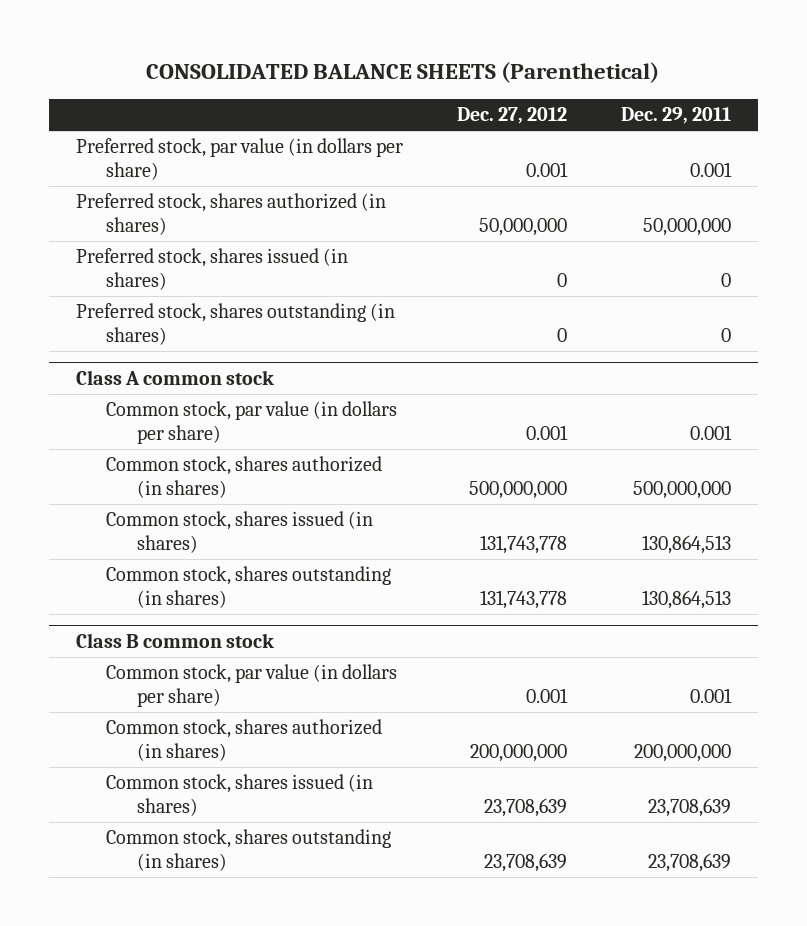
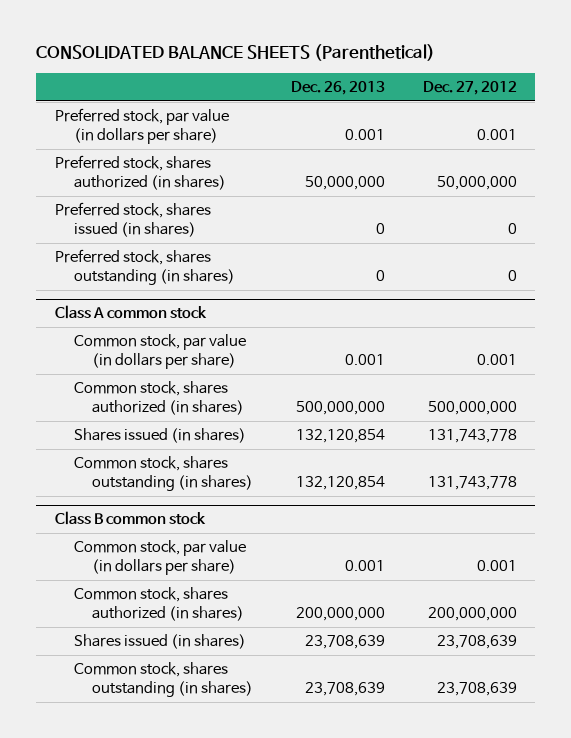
[620,107,731,125] Dec. 29, 2011 -> none
none -> [290,80,385,95] Dec. 26, 2013
[106,511,374,553] Common stock, shares issued (in shares) -> [73,428,246,444] Shares issued (in shares)
[106,774,374,816] Common stock, shares issued (in shares) -> [73,634,246,650] Shares issued (in shares)

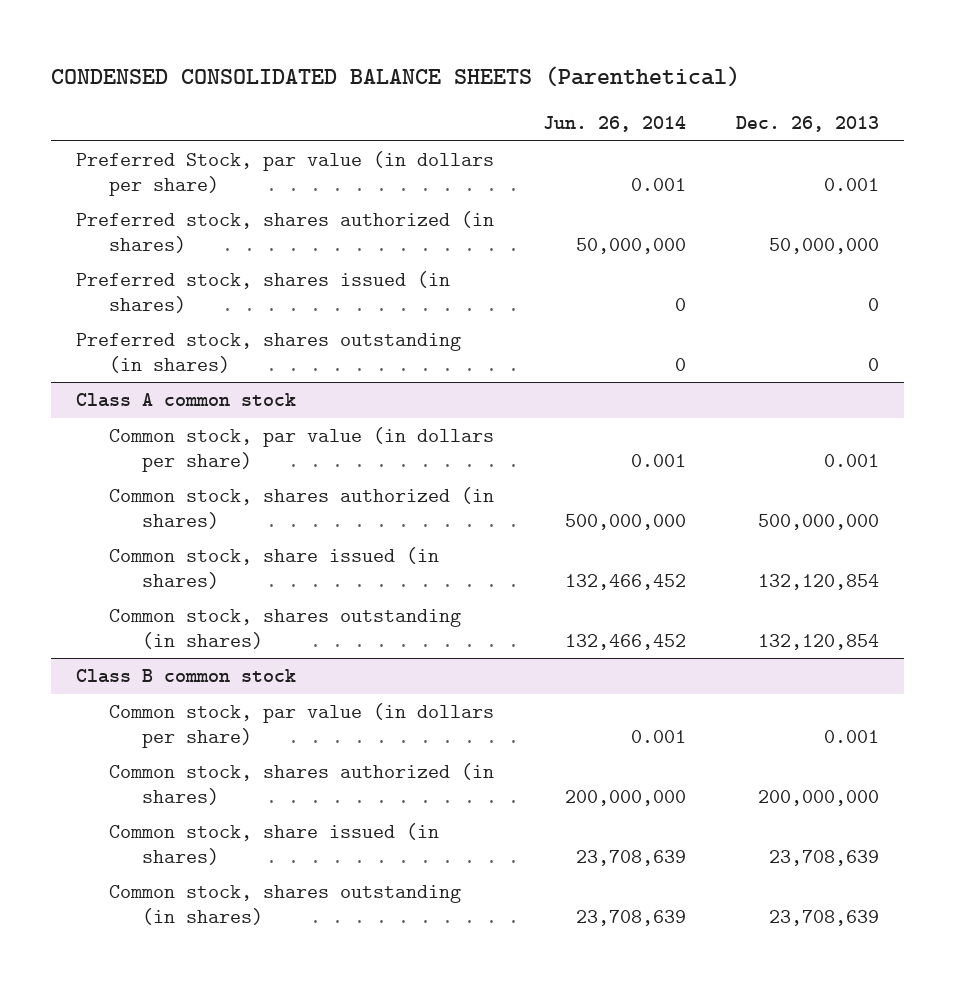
[35,44,435,62] CONSOLIDATED BALANCE SHEETS (Parenthetical) -> [51,65,741,87] CONDENSED CONSOLIDATED BALANCE SHEETS (Parenthetical)
[422,80,517,95] Dec. 27, 2012 -> none
none -> [543,116,687,133] Jun. 26, 2014
[54,108,229,144] Preferred stock, par value (in dollars per share) -> [75,151,494,196] Preferred Stock, par value (in dollars per share)
[73,428,246,444] Shares issued (in shares) -> [108,547,439,589] Common stock, share issued (in shares)
[73,634,246,650] Shares issued (in shares) -> [108,823,439,865] Common stock, share issued (in shares)

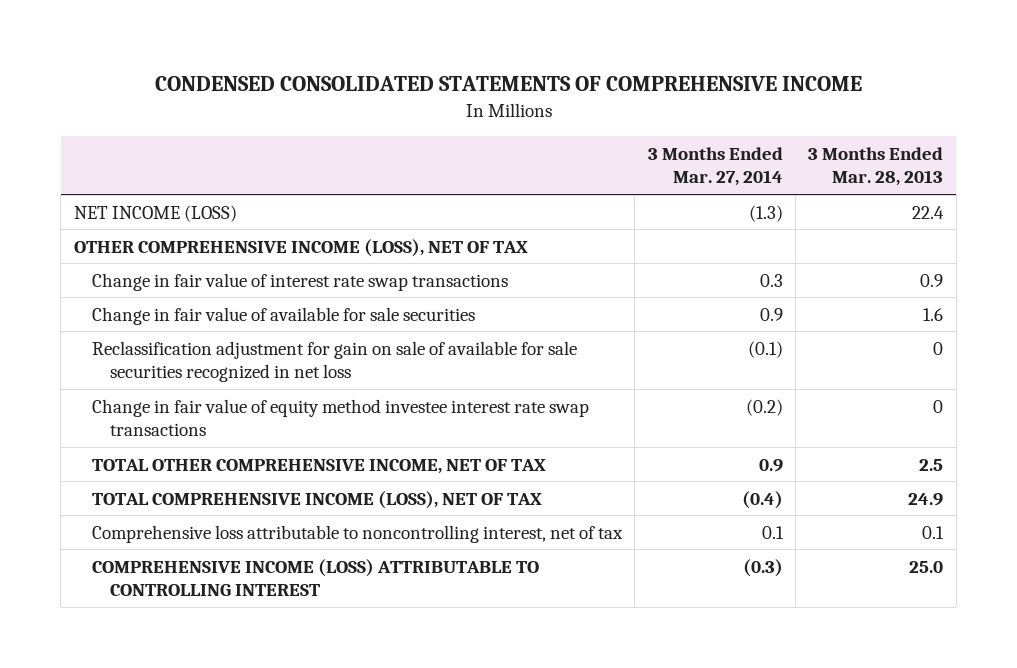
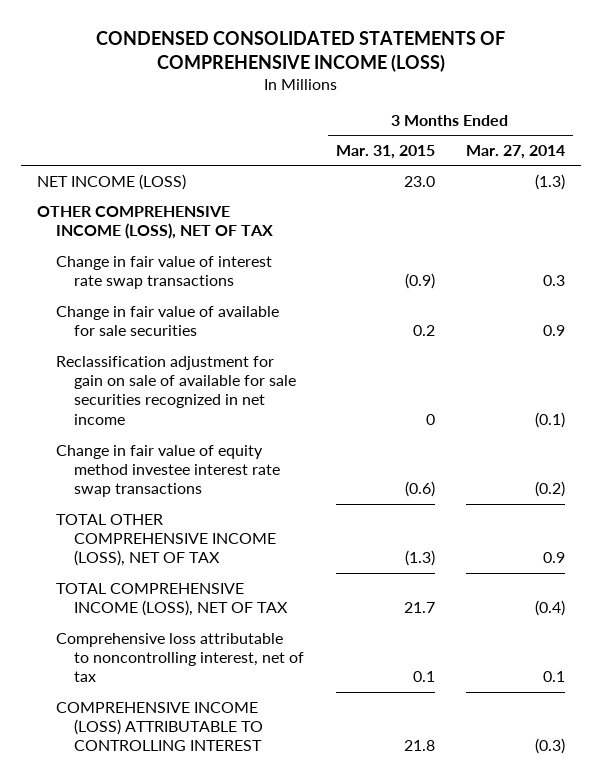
[154,75,862,91] CONDENSED CONSOLIDATED STATEMENTS OF COMPREHENSIVE INCOME -> [96,31,506,72] CONDENSED CONSOLIDATED STATEMENTS OF COMPREHENSIVE INCOME (LOSS)
[808,146,944,187] 3 Months Ended Mar. 28, 2013 -> none
none -> [335,144,435,159] Mar. 31, 2015
[91,340,577,383] Reclassification adjustment for gain on sale of available for sale securities recognized in net loss -> [55,355,296,425] Reclassification adjustment for gain on sale of available for sale securities recognized in net income
[91,458,546,474] TOTAL OTHER COMPREHENSIVE INCOME, NET OF TAX -> [55,513,276,567] TOTAL OTHER COMPREHENSIVE INCOME (LOSS), NET OF TAX

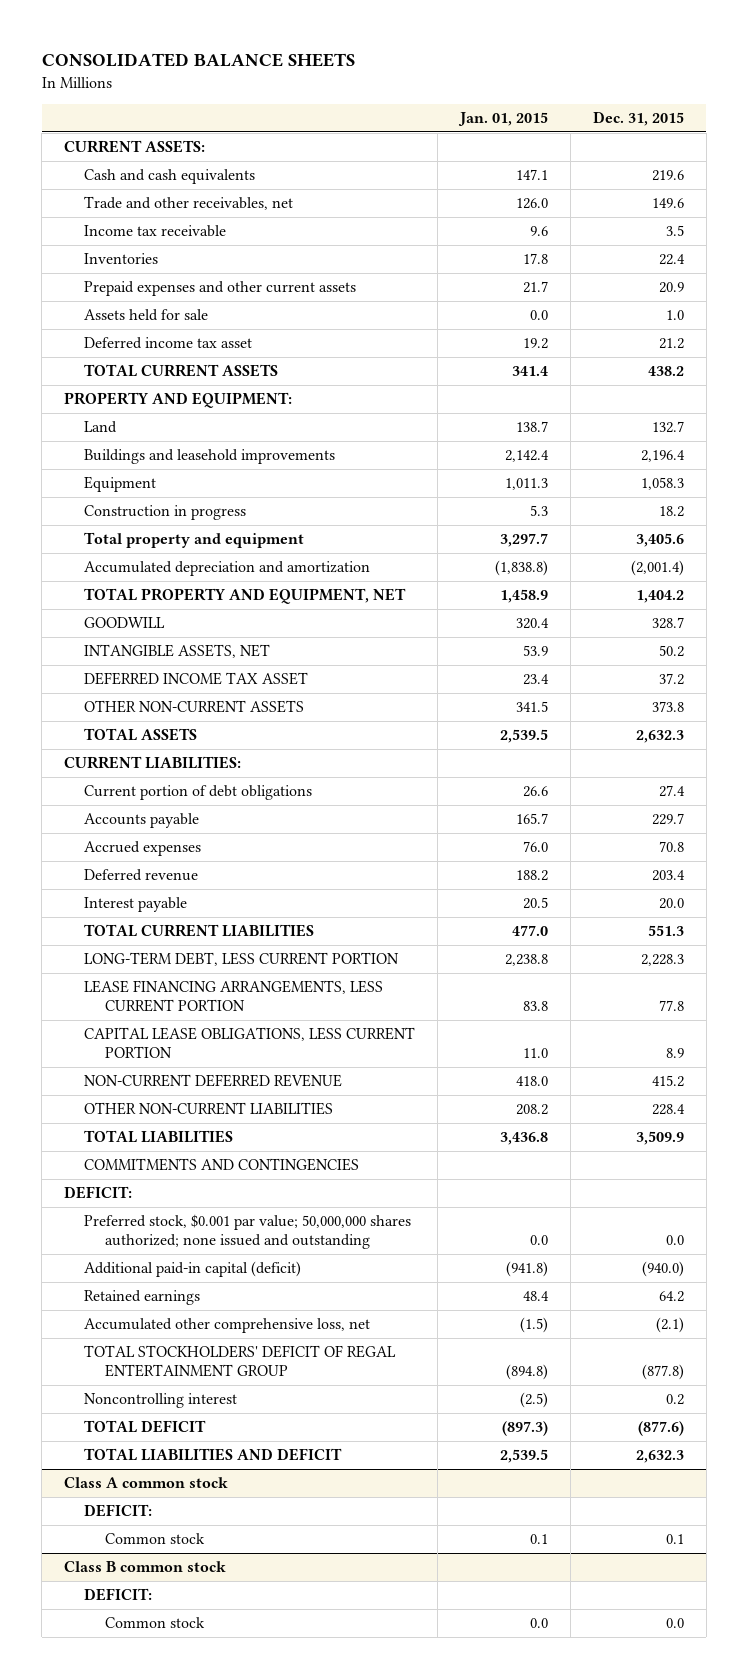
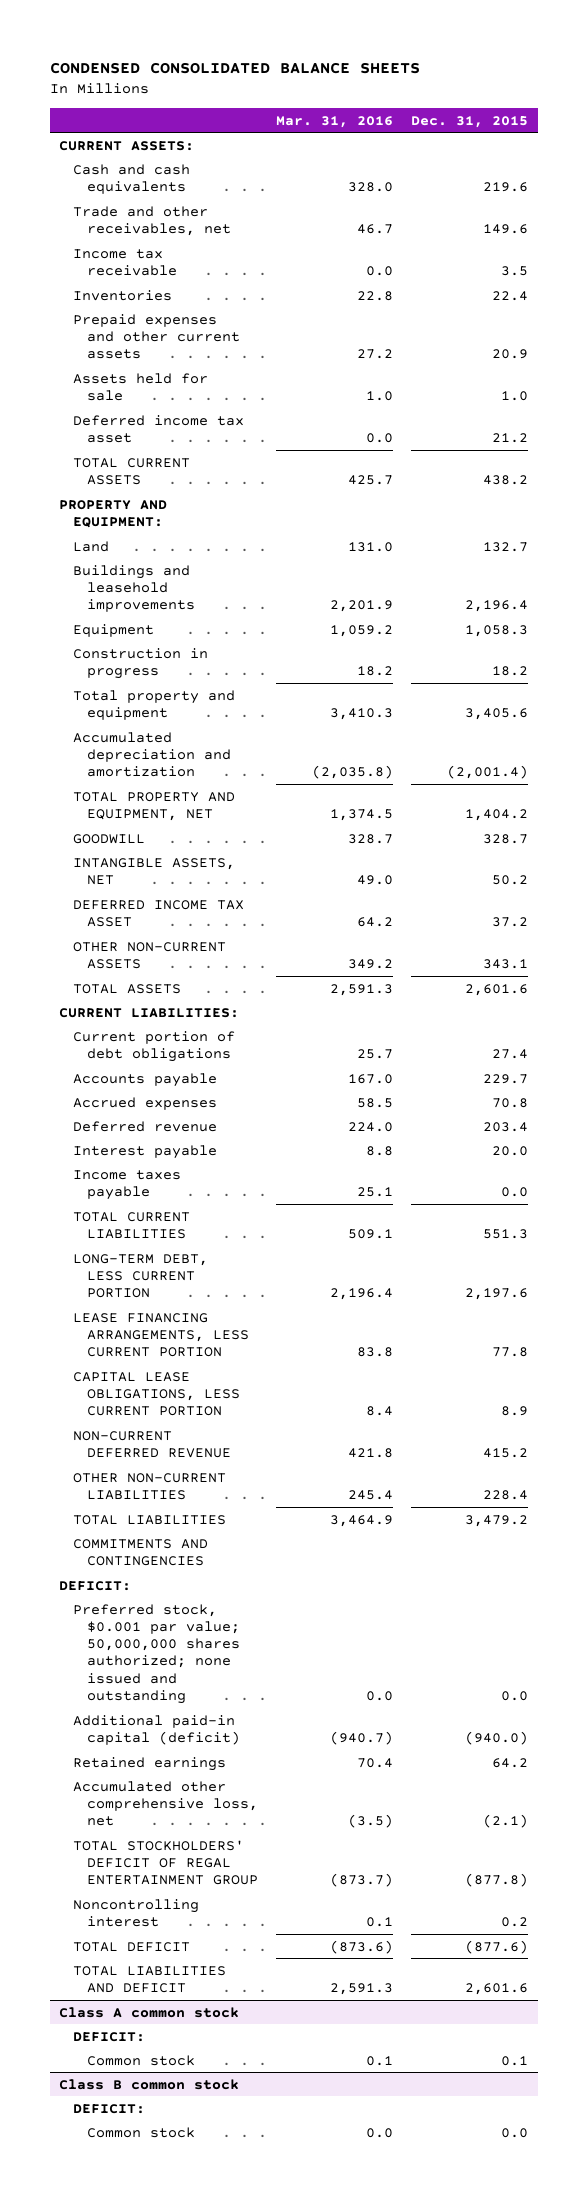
[41,53,355,68] CONSOLIDATED BALANCE SHEETS -> [50,62,421,75] CONDENSED CONSOLIDATED BALANCE SHEETS
[458,111,549,126] Jan. 01, 2015 -> none
none -> [275,115,393,128] Mar. 31, 2016
[651,701,684,713] 373.8 -> [483,958,529,969] 343.1
[635,730,684,744] 2,632.3 -> [465,983,529,996] 2,601.6
none -> [72,1169,181,1200] Income taxes payable
[640,954,684,967] 2,228.3 -> [465,1288,529,1301] 2,197.6
[635,1131,684,1146] 3,509.9 -> [465,1514,529,1527] 3,479.2
[635,1450,684,1464] 2,632.3 -> [465,1982,529,1995] 2,601.6

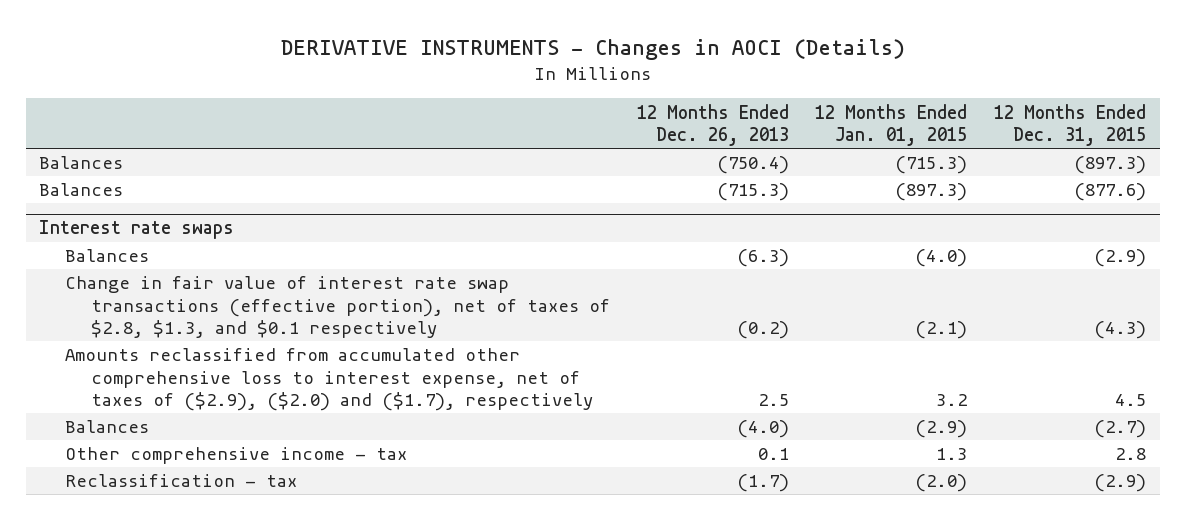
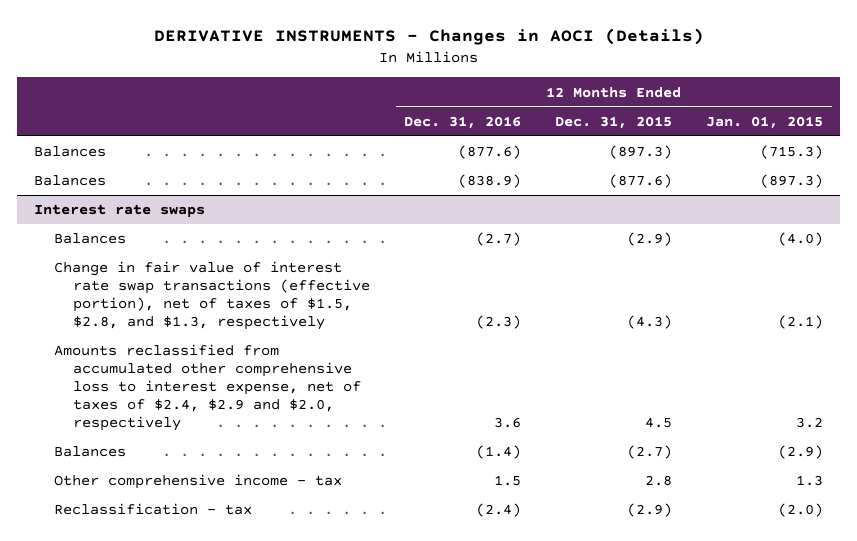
[636,103,789,147] 12 Months Ended Dec. 26, 2013 -> none
none -> [404,115,522,129] Dec. 31, 2016
[65,276,610,339] Change in fair value of interest rate swap transactions (effective portion), net of taxes of $2.8, $1.3, and $0.1 respectively -> [53,261,371,330] Change in fair value of interest rate swap transactions (effective portion), net of taxes of $1.5, $2.8, and $1.3, respectively
[65,348,593,412] Amounts reclassified from accumulated other comprehensive loss to interest expense, net of taxes of ($2.9), ($2.0) and ($1.7), respectively -> [53,344,362,431] Amounts reclassified from accumulated other comprehensive loss to interest expense, net of taxes of $2.4, $2.9 and $2.0, respectively

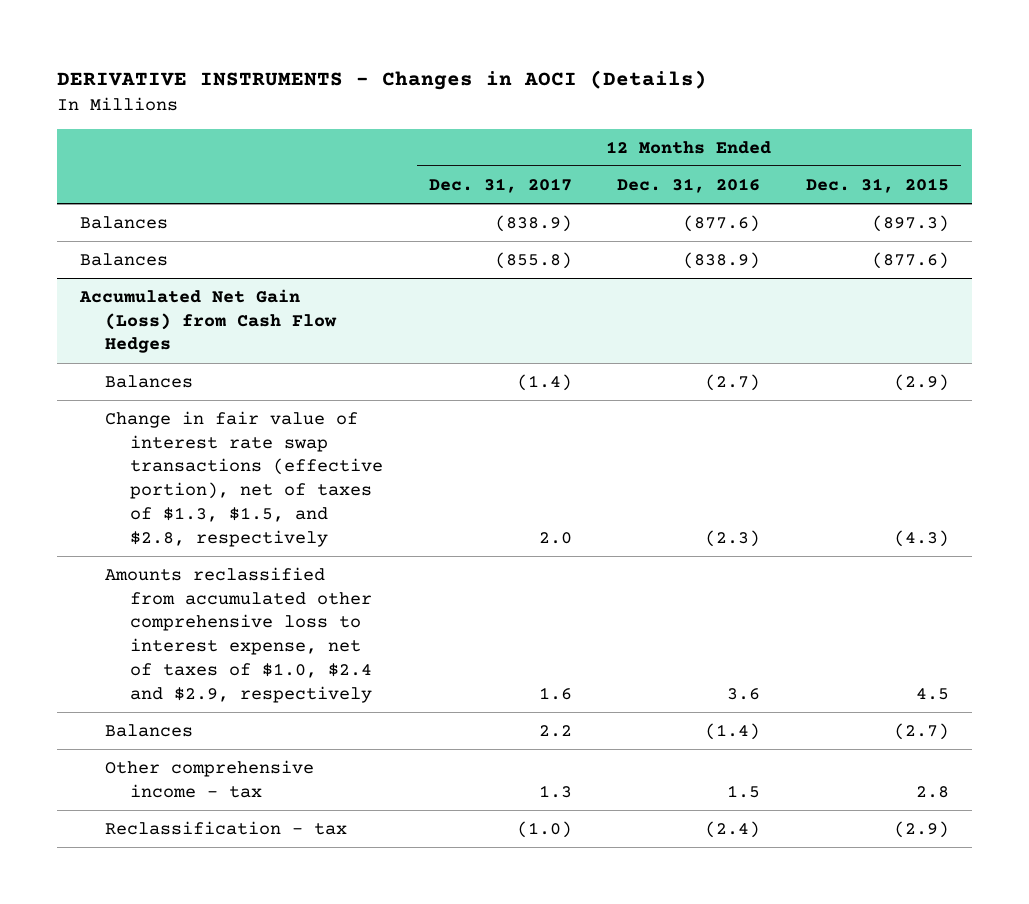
[706,115,824,129] Jan. 01, 2015 -> none
none -> [428,177,572,193] Dec. 31, 2017
[34,204,206,218] Interest rate swaps -> none
none -> [78,288,337,354] Accumulated Net Gain (Loss) from Cash Flow Hedges
[53,261,371,330] Change in fair value of interest rate swap transactions (effective portion), net of taxes of $1.5, $2.8, and $1.3, respectively -> [104,410,383,547] Change in fair value of interest rate swap transactions (effective portion), net of taxes of $1.3, $1.5, and $2.8, respectively
[53,344,362,431] Amounts reclassified from accumulated other comprehensive loss to interest expense, net of taxes of $2.4, $2.9 and $2.0, respectively -> [104,566,372,703] Amounts reclassified from accumulated other comprehensive loss to interest expense, net of taxes of $1.0, $2.4 and $2.9, respectively

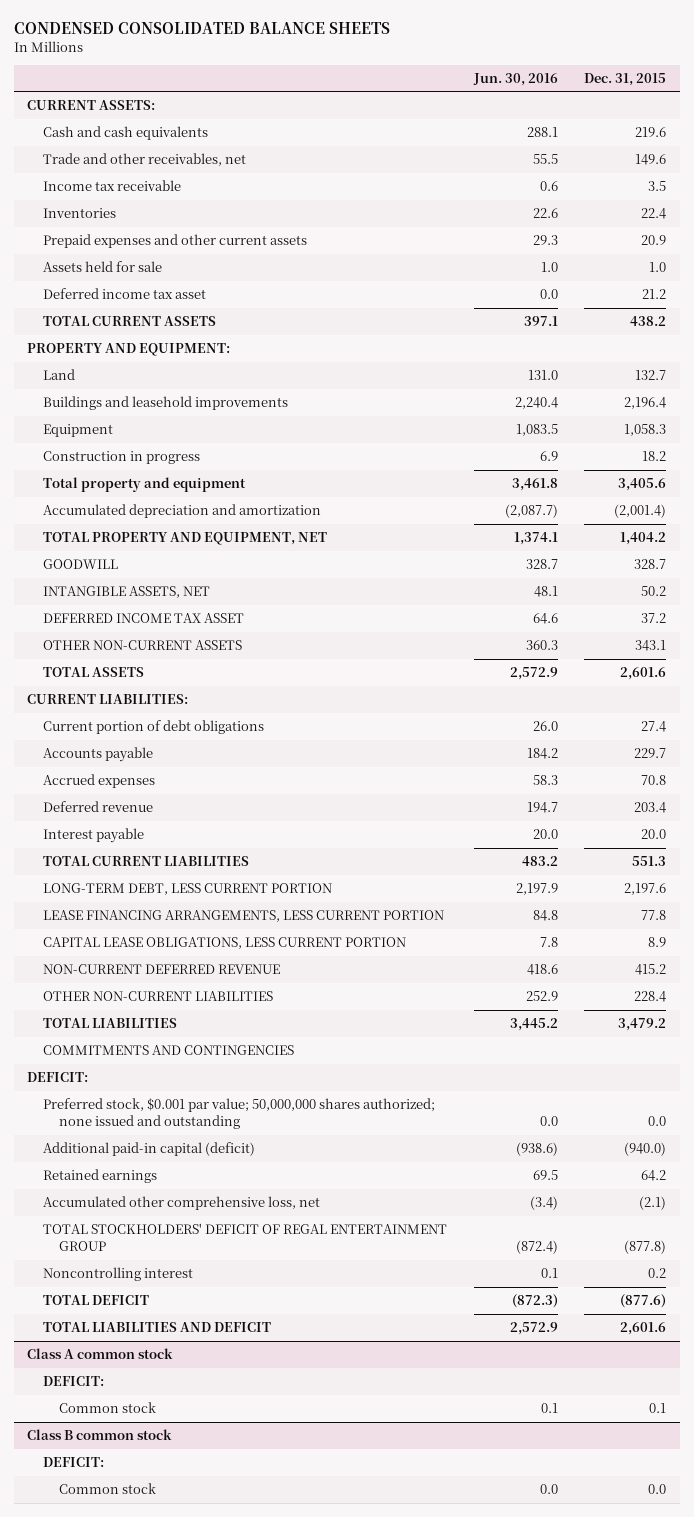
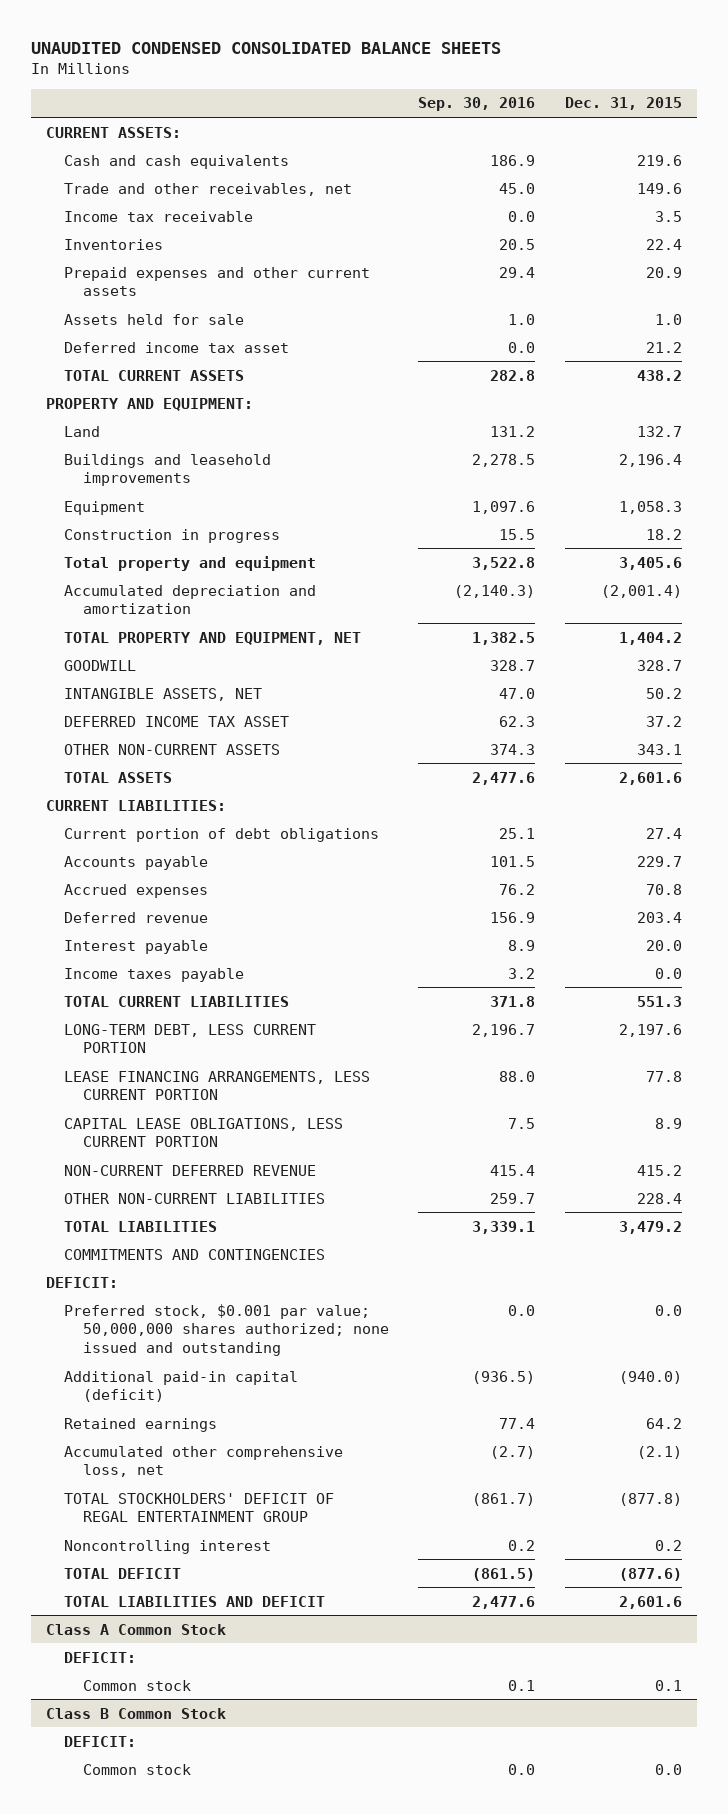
[13,22,390,35] CONDENSED CONSOLIDATED BALANCE SHEETS -> [30,41,501,54] UNAUDITED CONDENSED CONSOLIDATED BALANCE SHEETS
[472,72,558,86] Jun. 30, 2016 -> none
none -> [418,97,536,112] Sep. 30, 2016
none -> [64,967,245,982] Income taxes payable
[27,1348,174,1360] Class A common stock -> [45,1623,226,1635] Class A Common Stock
[27,1429,173,1441] Class B common stock -> [45,1707,226,1719] Class B Common Stock

